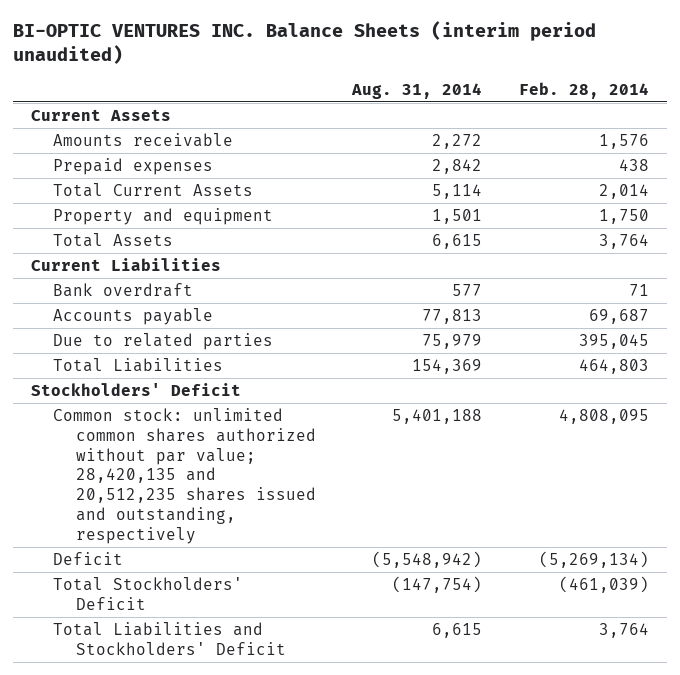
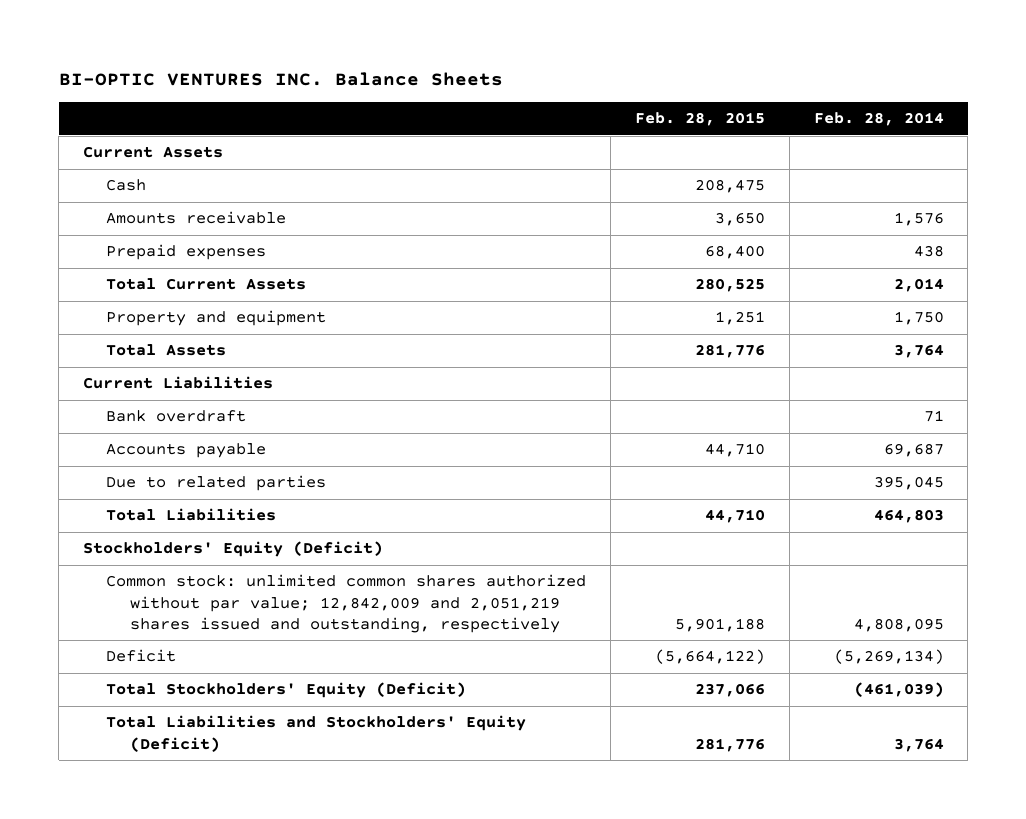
[12,21,596,65] BI-OPTIC VENTURES INC. Balance Sheets (interim period unaudited) -> [58,72,503,87] BI-OPTIC VENTURES INC. Balance Sheets
[351,83,483,100] Aug. 31, 2014 -> none
none -> [635,112,766,127] Feb. 28, 2015
none -> [106,179,147,192] Cash
[30,382,241,396] Stockholders' Deficit -> [82,541,383,558] Stockholders' Equity (Deficit)
[53,407,317,545] Common stock: unlimited common shares authorized without par value; 28,420,135 and 20,512,235 shares issued and outstanding, respectively -> [106,574,587,633] Common stock: unlimited common shares authorized without par value; 12,842,009 and 2,051,219 shares issued and outstanding, respectively
[53,576,244,610] Total Stockholders' Deficit -> [106,682,467,699] Total Stockholders' Equity (Deficit)
[53,621,287,655] Total Liabilities and Stockholders' Deficit -> [106,715,527,752] Total Liabilities and Stockholders' Equity (Deficit)

